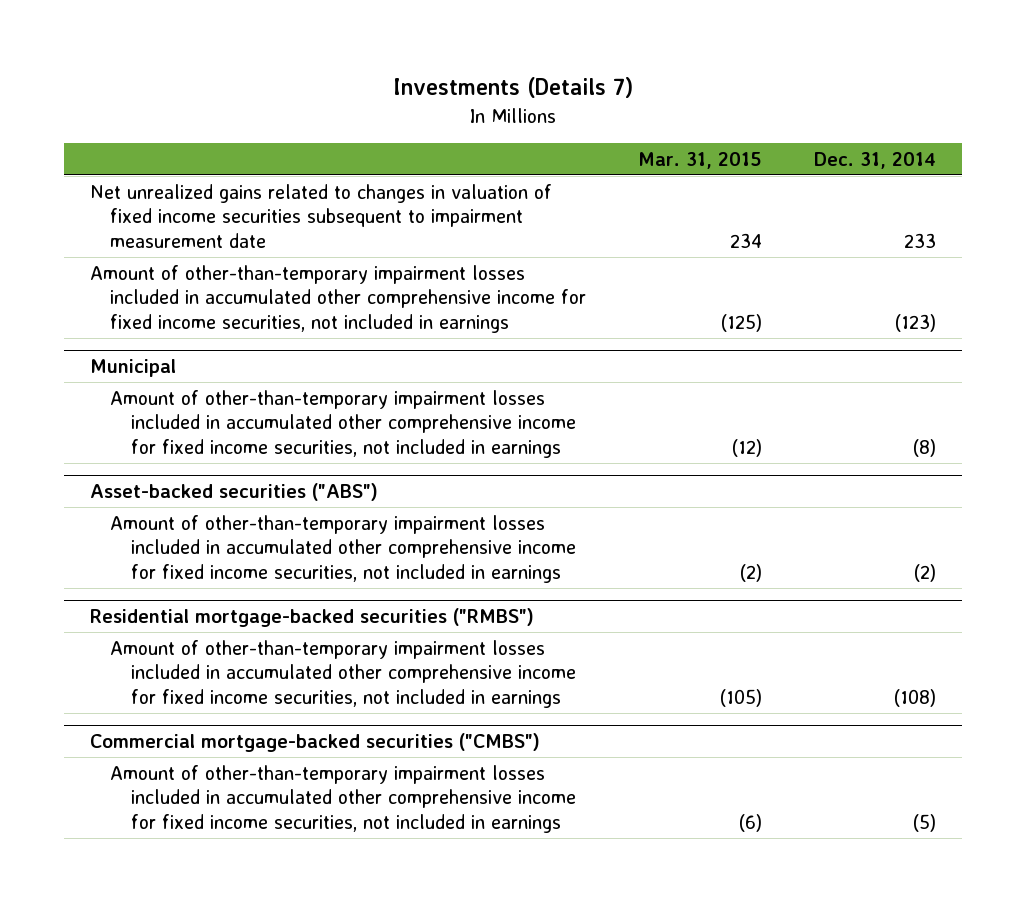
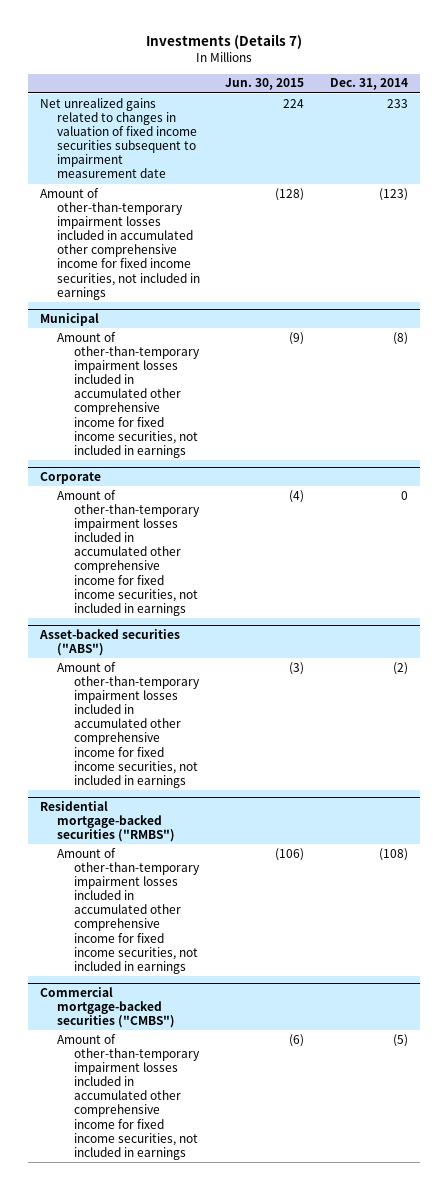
[638,151,763,169] Mar. 31, 2015 -> none
none -> [225,78,305,91] Jun. 30, 2015
none -> [40,471,102,484] Corporate
none -> [56,489,200,616] Amount of other-than-temporary impairment losses included in accumulated other comprehensive income for fixed income securities, not included in earnings

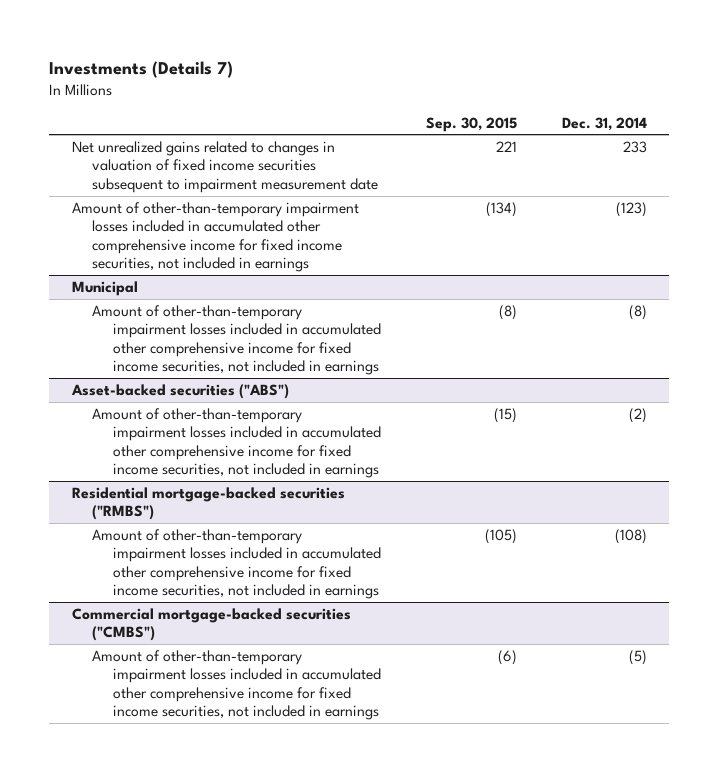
[225,78,305,91] Jun. 30, 2015 -> none
none -> [425,116,517,132] Sep. 30, 2015
[40,471,102,484] Corporate -> none
[56,489,200,616] Amount of other-than-temporary impairment losses included in accumulated other comprehensive income for fixed income securities, not included in earnings -> none

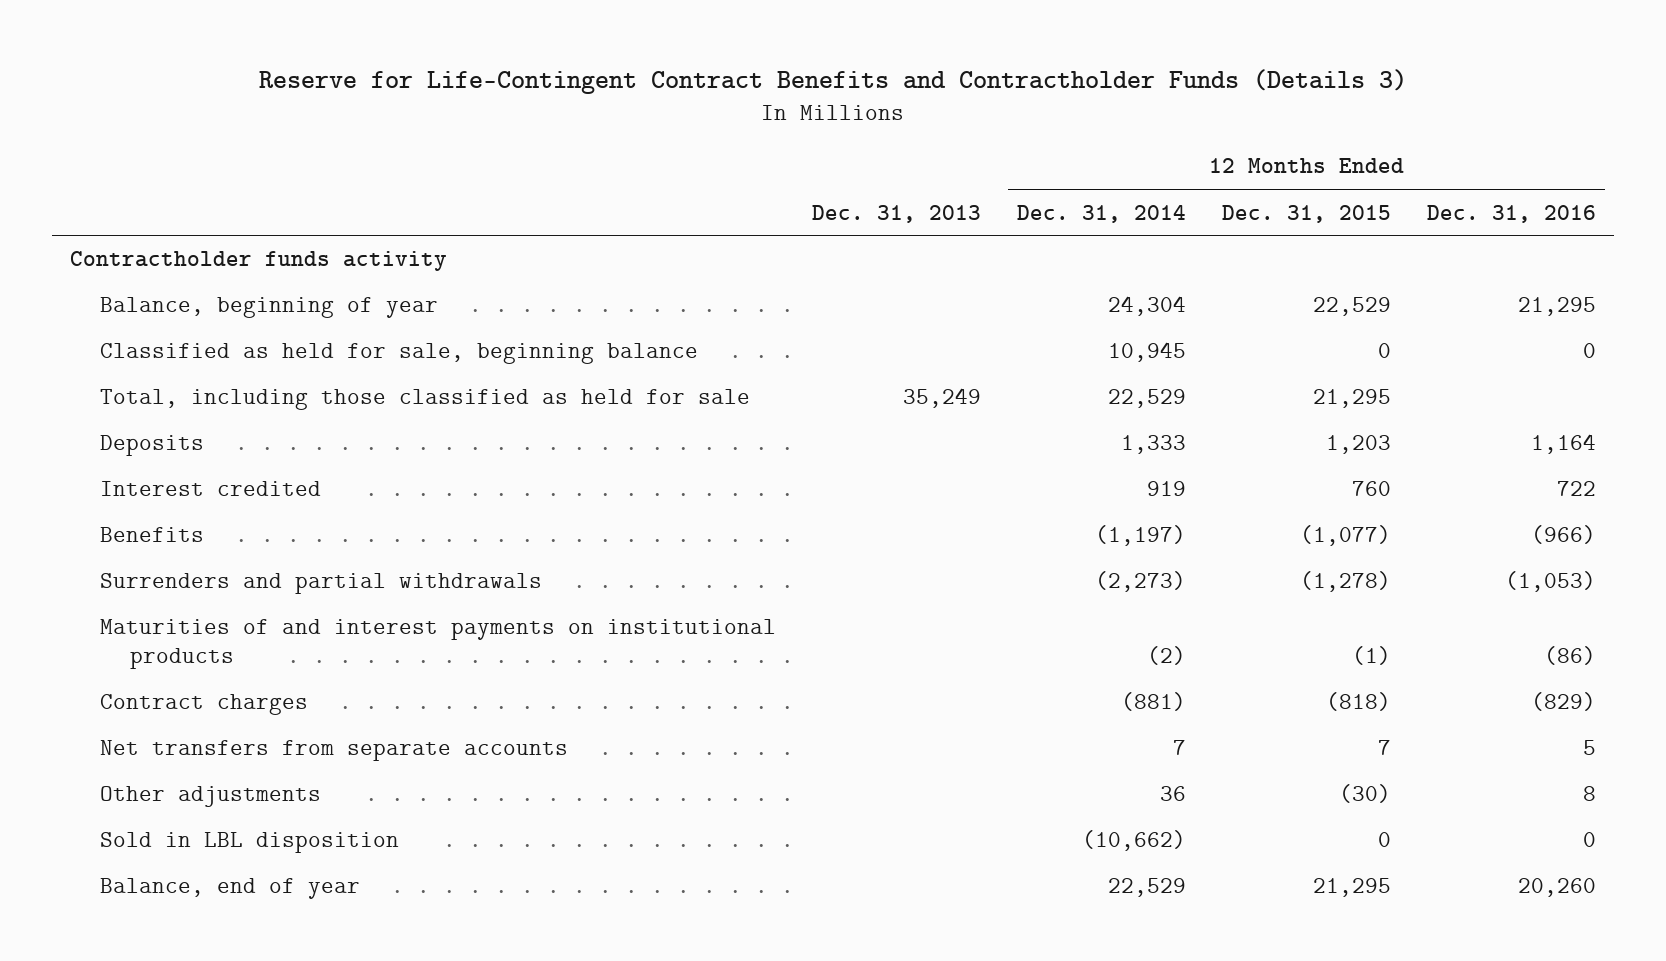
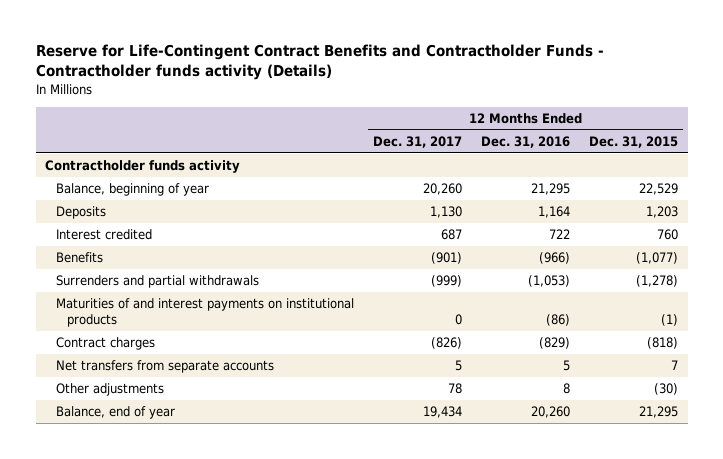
[258,69,1407,95] Reserve for Life-Contingent Contract Benefits and Contractholder Funds (Details 3) -> [35,43,604,81] Reserve for Life-Contingent Contract Benefits and Contractholder Funds - Contractholder funds activity (Details)
[811,204,981,223] Dec. 31, 2013 -> none
[1016,204,1186,223] Dec. 31, 2014 -> none
none -> [372,136,462,149] Dec. 31, 2017
[99,343,698,365] Classified as held for sale, beginning balance -> none
[99,389,750,411] Total, including those classified as held for sale -> none
[99,832,399,854] Sold in LBL disposition -> none

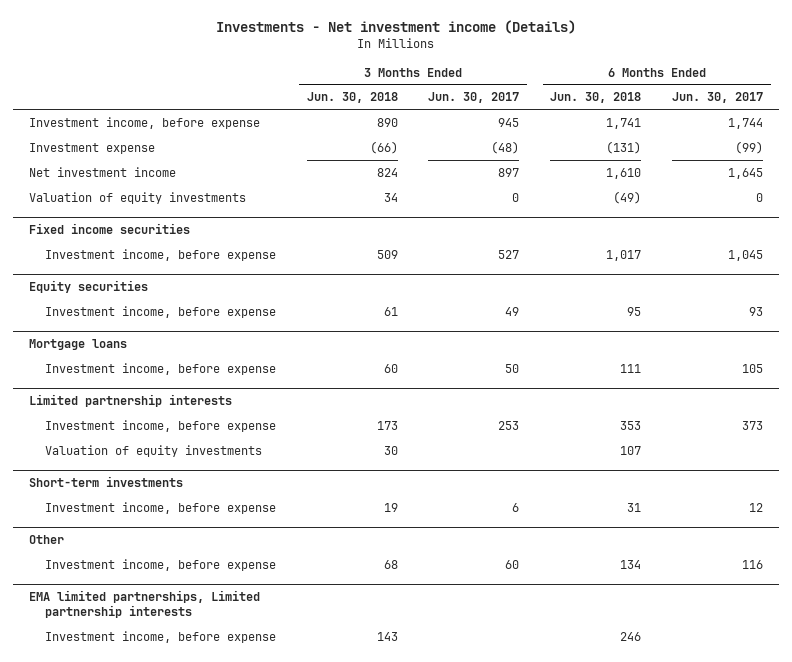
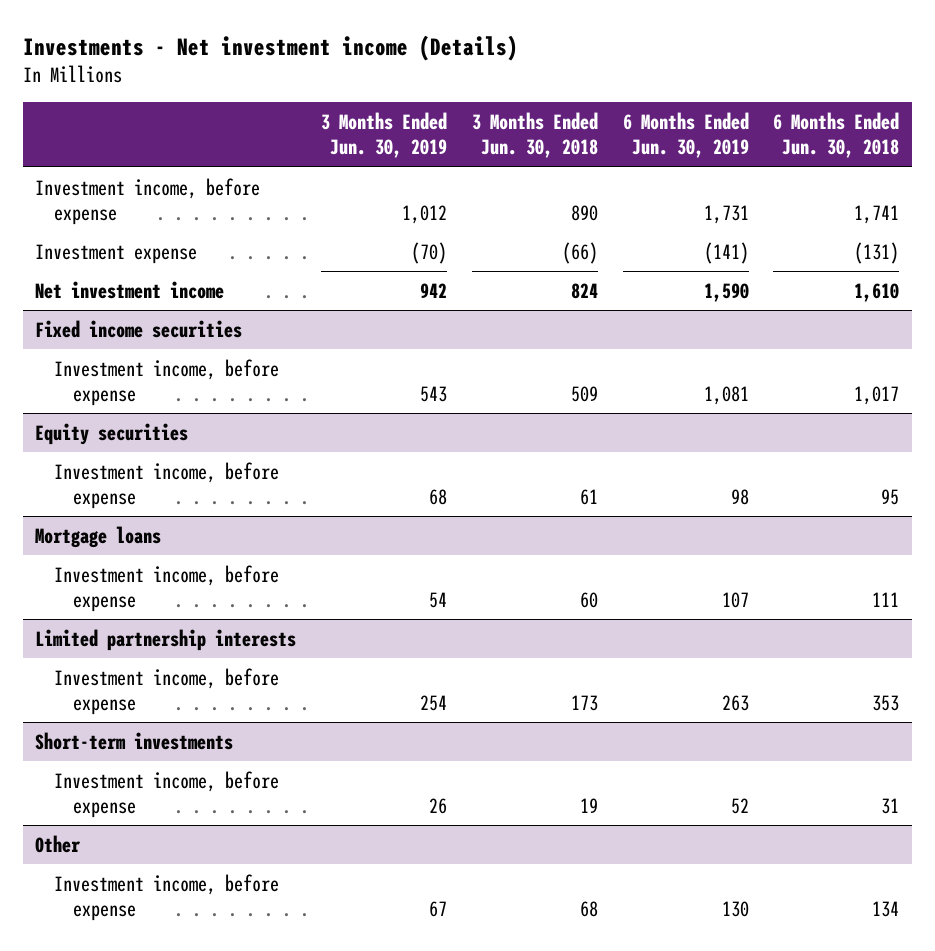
[428,92,520,104] Jun. 30, 2017 -> none
[672,92,764,104] Jun. 30, 2017 -> none
none -> [321,112,448,159] 3 Months Ended Jun. 30, 2019
none -> [622,112,749,159] 6 Months Ended Jun. 30, 2019
[28,191,246,204] Valuation of equity investments -> none
[44,444,262,457] Valuation of equity investments -> none
[28,590,260,619] EMA limited partnerships, Limited partnership interests -> none
[44,630,276,643] Investment income, before expense -> none

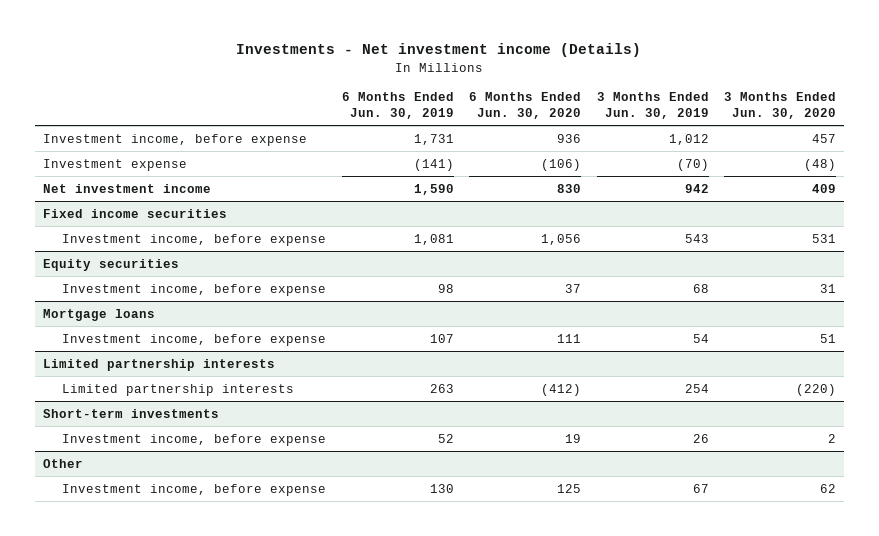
[471,112,598,159] 3 Months Ended Jun. 30, 2018 -> none
[773,112,900,159] 6 Months Ended Jun. 30, 2018 -> none
none -> [469,91,582,119] 6 Months Ended Jun. 30, 2020
none -> [724,91,837,119] 3 Months Ended Jun. 30, 2020
[54,667,280,715] Investment income, before expense -> [61,383,294,396] Limited partnership interests

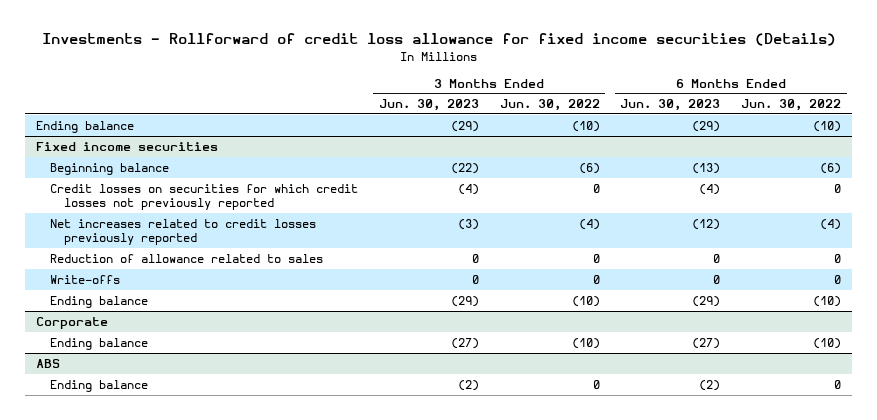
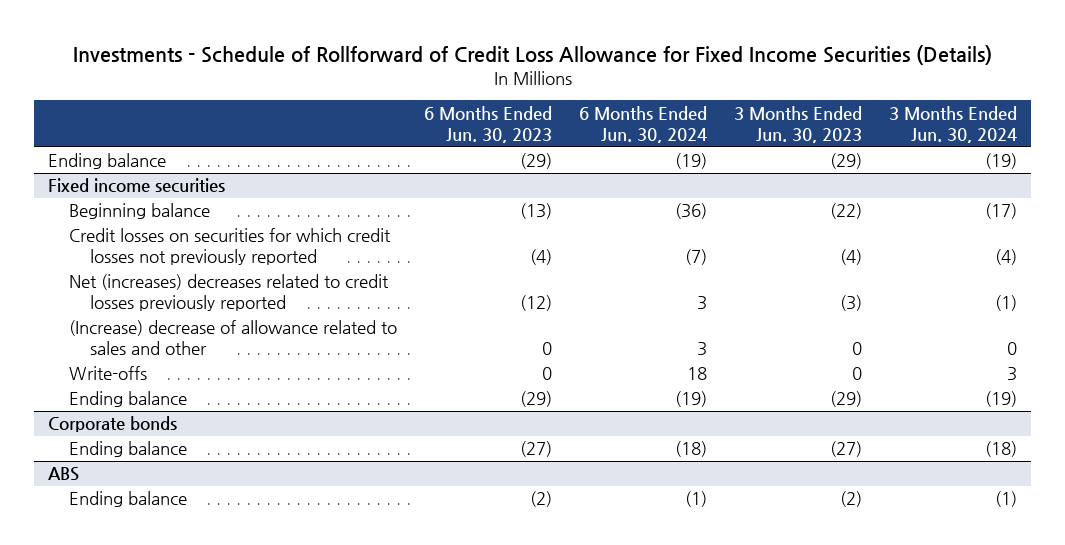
[41,33,836,47] Investments - Rollforward of credit loss allowance for fixed income securities (Details) -> [72,44,992,65] Investments - Schedule of Rollforward of Credit Loss Allowance for Fixed Income Securities (Details)
[499,99,600,112] Jun. 30, 2022 -> none
[741,99,842,112] Jun. 30, 2022 -> none
none -> [579,105,708,143] 6 Months Ended Jun. 30, 2024
none -> [889,105,1018,143] 3 Months Ended Jun. 30, 2024
[49,218,316,246] Net increases related to credit losses previously reported -> [69,274,390,312] Net (increases) decreases related to credit losses previously reported
[49,253,323,263] Reduction of allowance related to sales -> [69,320,398,356] (Increase) decrease of allowance related to sales and other
[35,316,108,329] Corporate -> [47,416,177,433] Corporate bonds

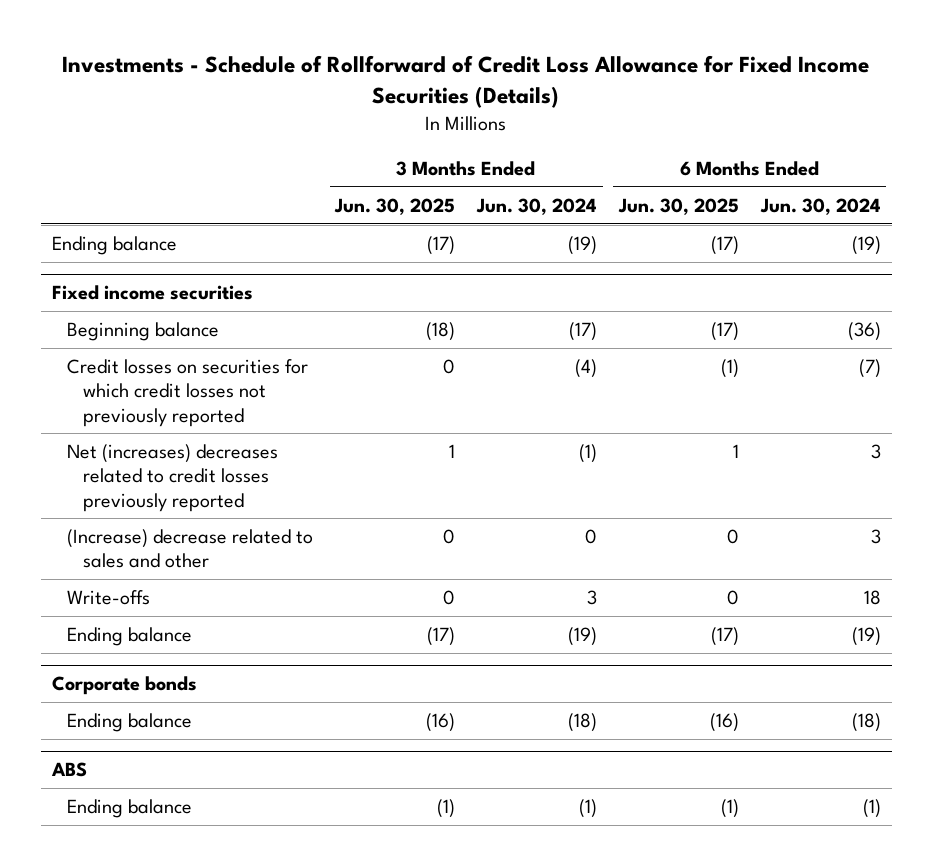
[424,105,553,143] 6 Months Ended Jun. 30, 2023 -> none
[734,105,863,143] 3 Months Ended Jun. 30, 2023 -> none
none -> [334,197,456,215] Jun. 30, 2025
none -> [617,197,739,215] Jun. 30, 2025
[69,320,398,356] (Increase) decrease of allowance related to sales and other -> [67,528,314,569] (Increase) decrease related to sales and other

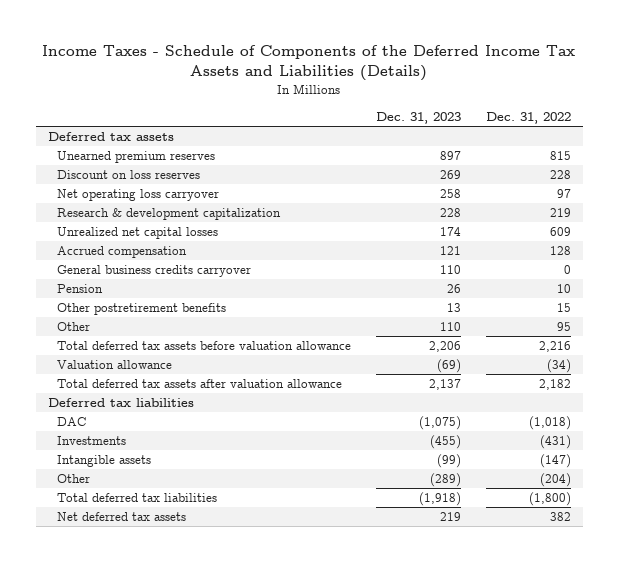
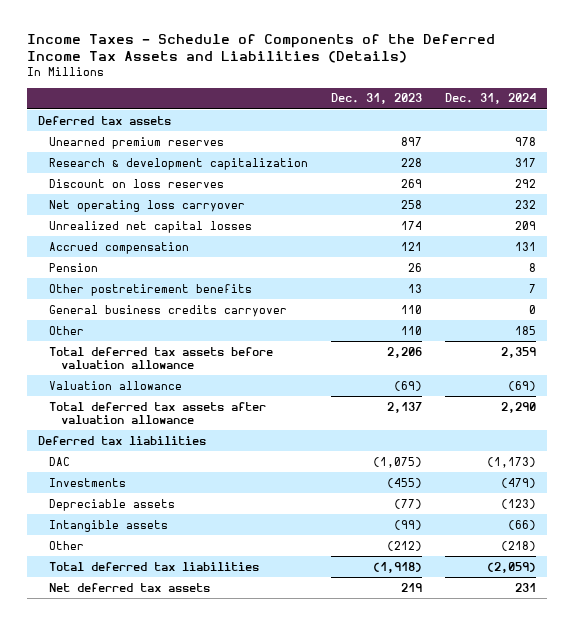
[485,112,571,125] Dec. 31, 2022 -> none
none -> [444,93,536,105] Dec. 31, 2024
[57,208,282,221] Research & development capitalization -> [49,157,309,170] Research & development capitalization
[57,265,252,278] General business credits carryover -> [49,304,288,317] General business credits carryover
none -> [49,498,176,511] Depreciable assets
[430,473,462,488] (289) -> [387,540,423,551] (212)

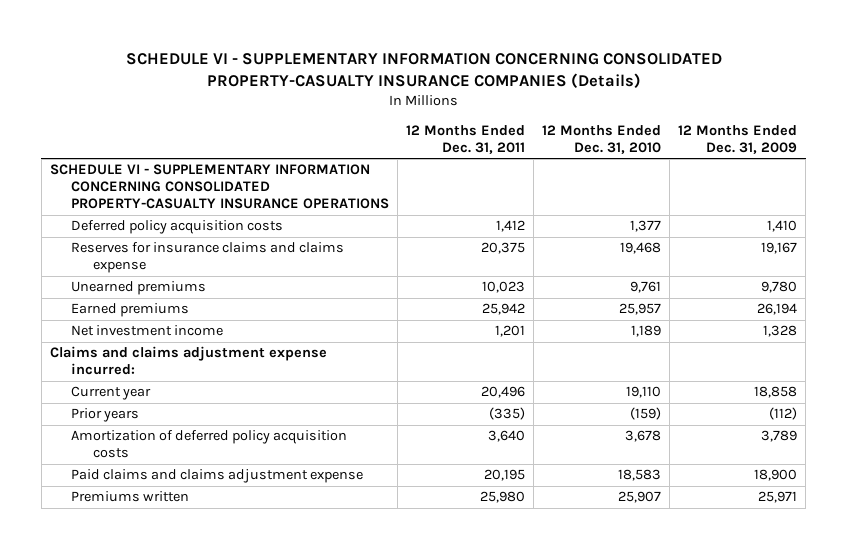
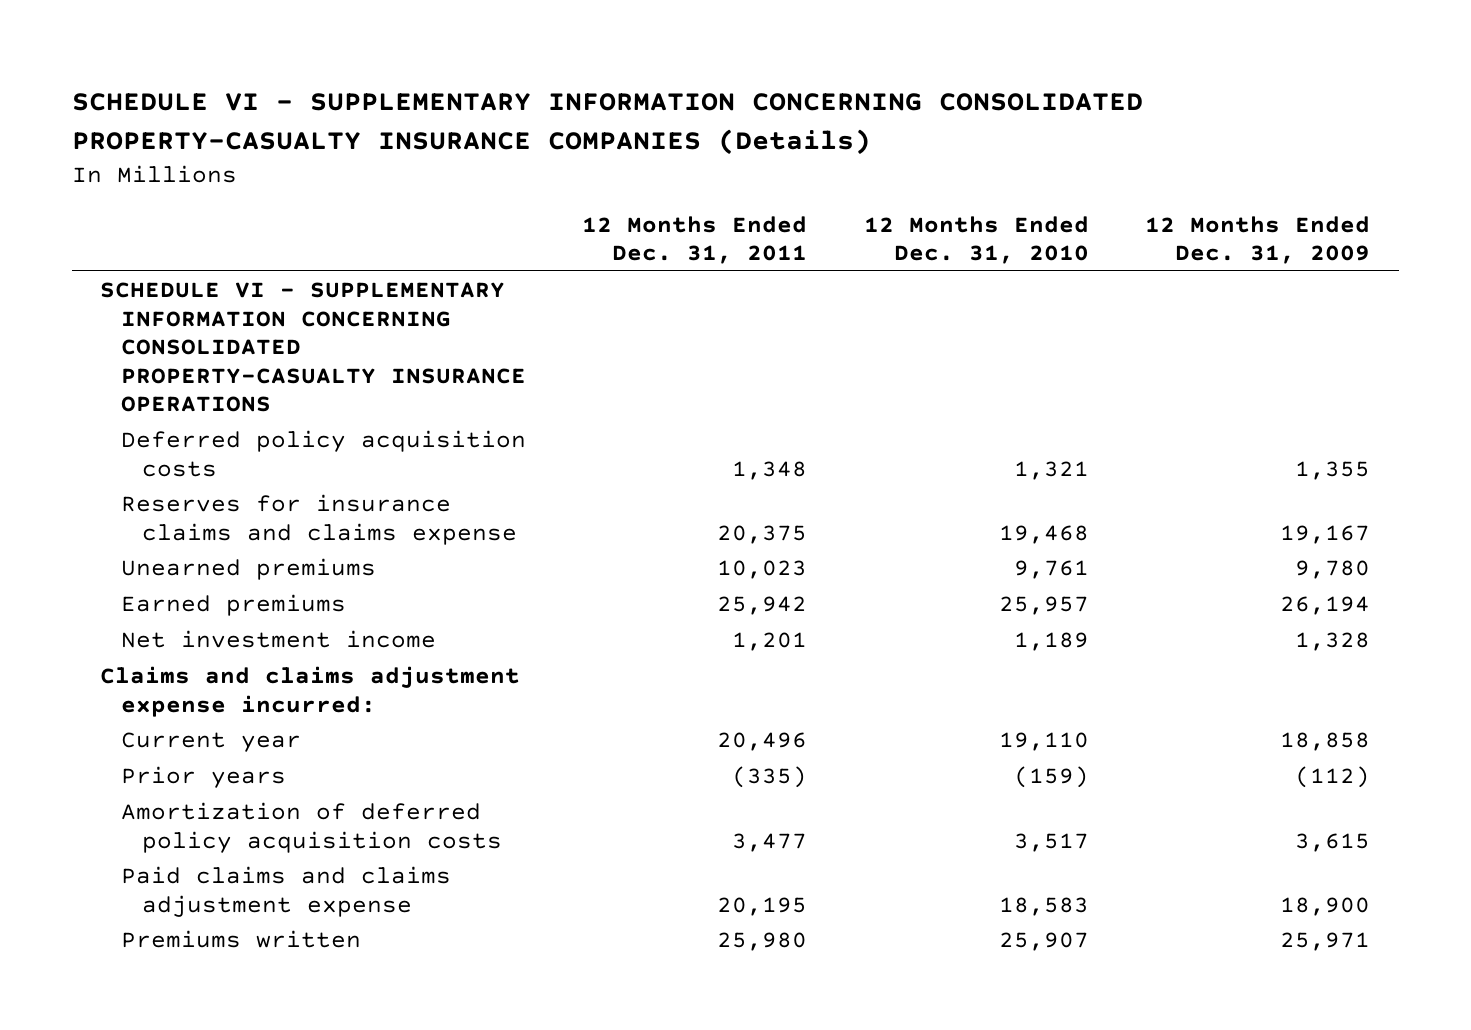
[496,220,526,233] 1,412 -> [732,460,808,480] 1,348
[630,220,662,233] 1,377 -> [1013,460,1089,480] 1,321
[767,220,798,233] 1,410 -> [1295,460,1371,480] 1,355
[488,430,526,443] 3,640 -> [732,832,808,852] 3,477
[625,430,662,443] 3,678 -> [1013,832,1089,852] 3,517
[761,430,798,443] 3,789 -> [1295,832,1371,852] 3,615

